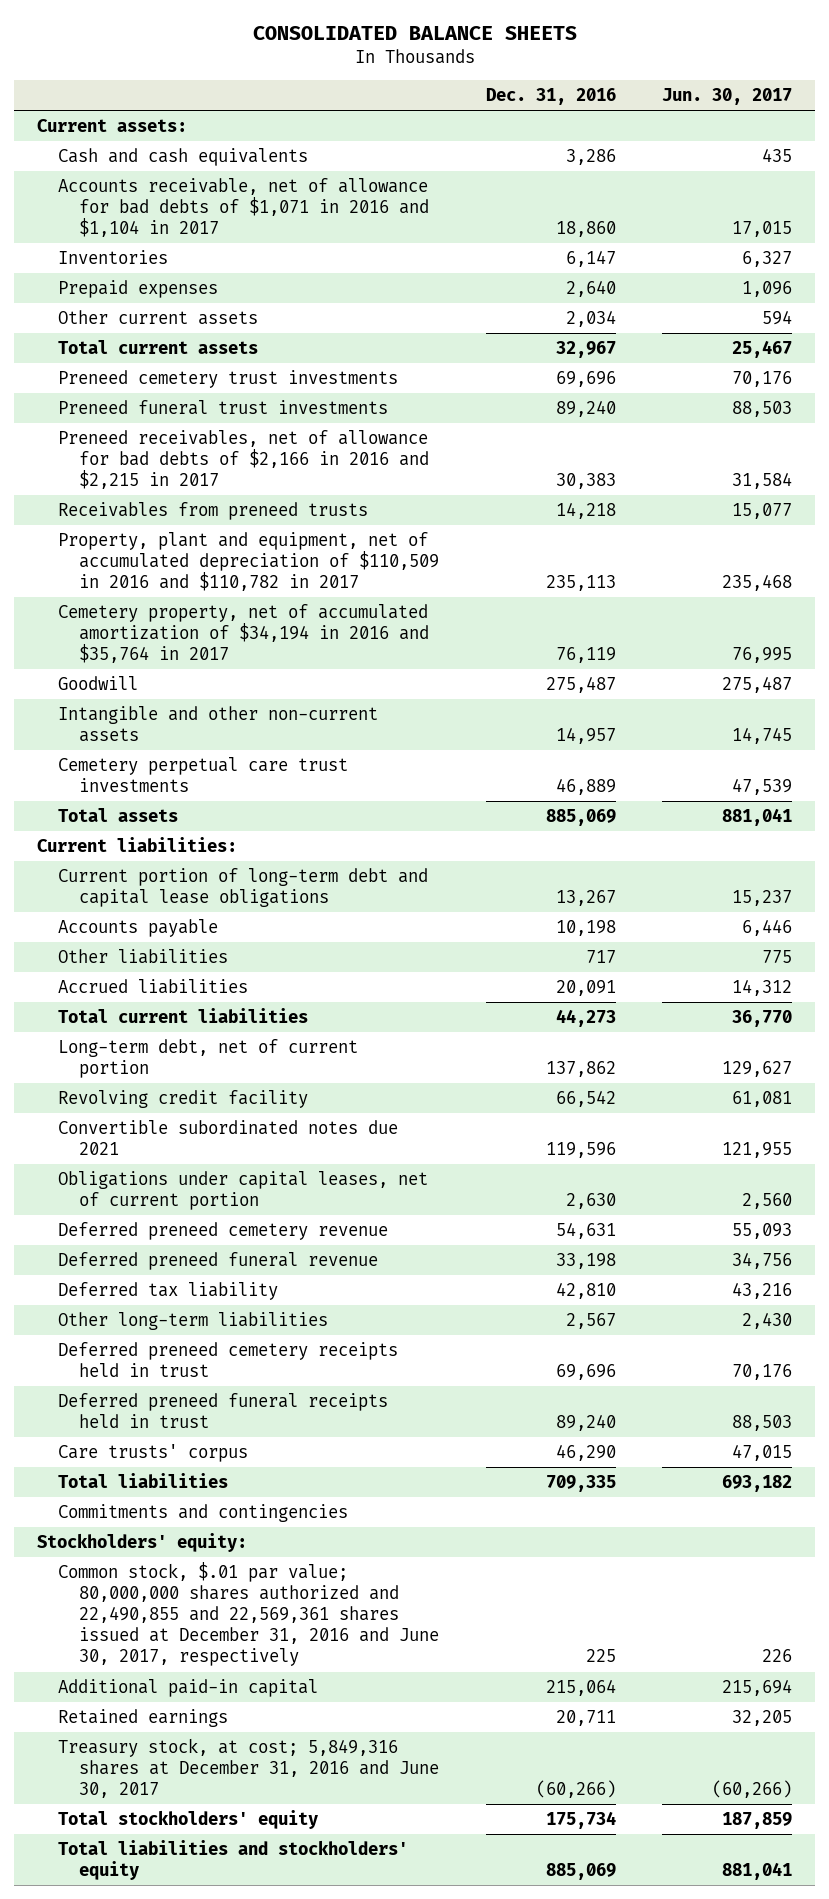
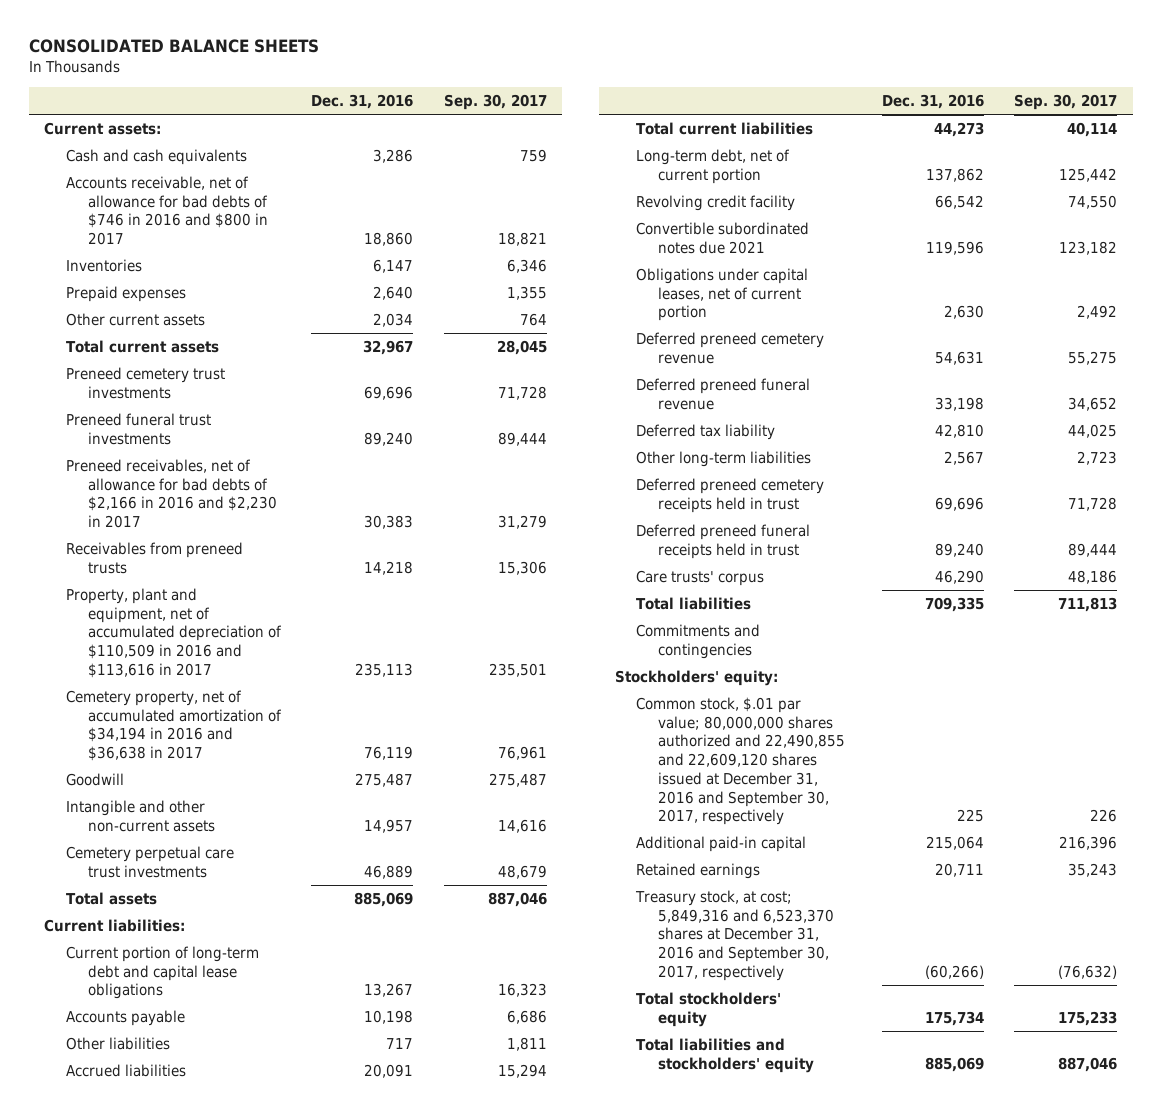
[661,88,792,106] Jun. 30, 2017 -> none
none -> [443,93,547,110] Sep. 30, 2017
[58,178,430,238] Accounts receivable, net of allowance for bad debts of $1,071 in 2016 and $1,104 in 2017 -> [65,175,268,246] Accounts receivable, net of allowance for bad debts of $746 in 2016 and $800 in 2017
[58,430,430,490] Preneed receivables, net of allowance for bad debts of $2,166 in 2016 and $2,215 in 2017 -> [65,458,277,529] Preneed receivables, net of allowance for bad debts of $2,166 in 2016 and $2,230 in 2017
[58,532,440,592] Property, plant and equipment, net of accumulated depreciation of $110,509 in 2016 and $110,782 in 2017 -> [65,587,282,678] Property, plant and equipment, net of accumulated depreciation of $110,509 in 2016 and $113,616 in 2017
[58,604,430,664] Cemetery property, net of accumulated amortization of $34,194 in 2016 and $35,764 in 2017 -> [65,689,282,762] Cemetery property, net of accumulated amortization of $34,194 in 2016 and $36,638 in 2017
[58,1562,440,1667] Common stock, $.01 par value; 80,000,000 shares authorized and 22,490,855 and 22,569,361 shares issued at December 31, 2016 and June 30, 2017, respectively -> [636,696,846,826] Common stock, $.01 par value; 80,000,000 shares authorized and 22,490,855 and 22,609,120 shares issued at December 31, 2016 and September 30, 2017, respectively
[58,1738,440,1799] Treasury stock, at cost; 5,849,316 shares at December 31, 2016 and June 30, 2017 -> [635,889,835,981] Treasury stock, at cost; 5,849,316 and 6,523,370 shares at December 31, 2016 and September 30, 2017, respectively

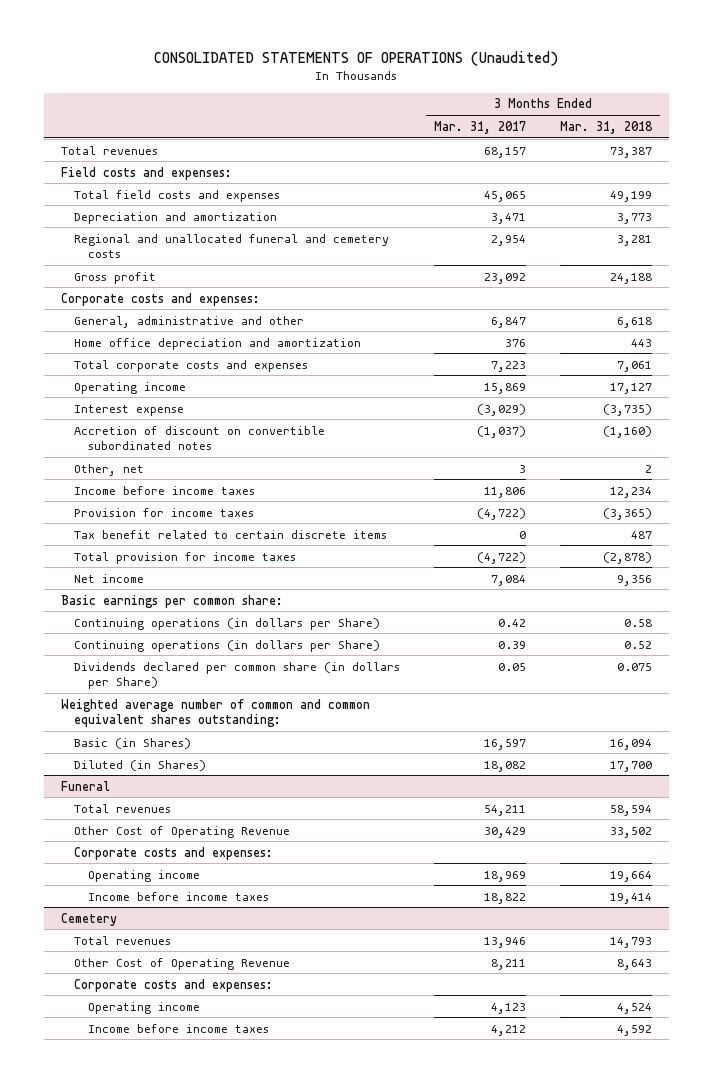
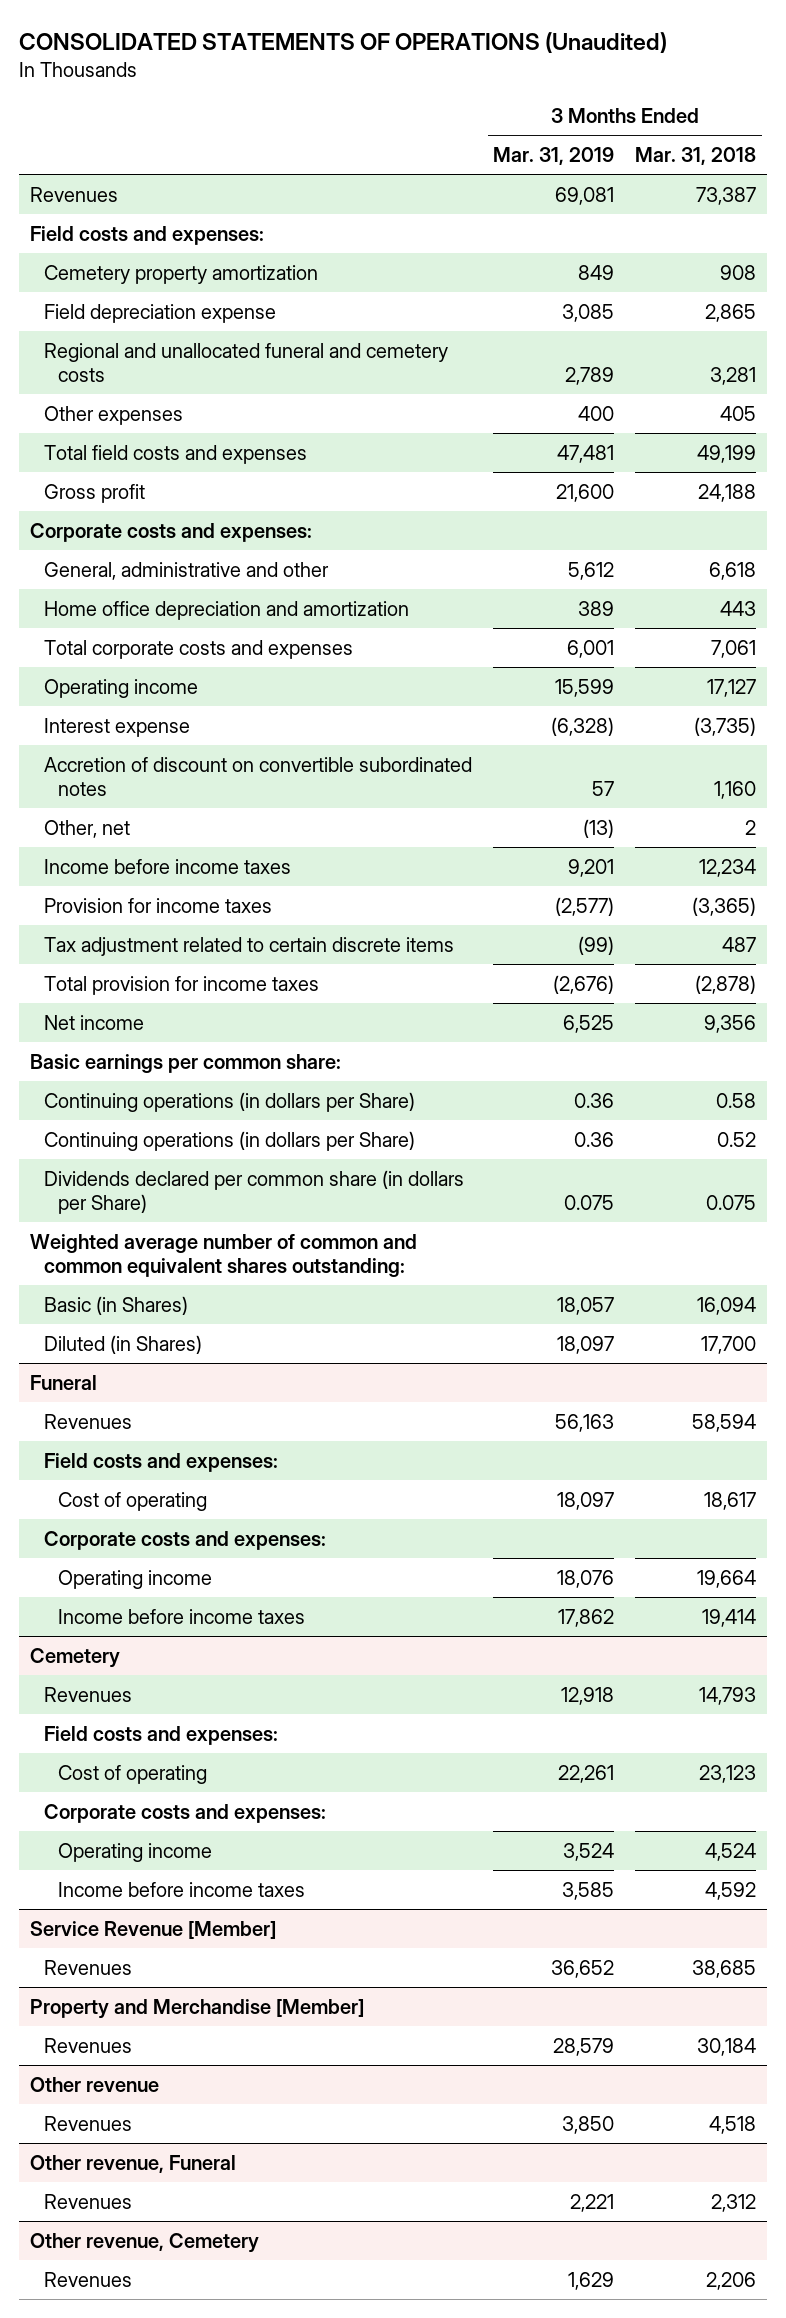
[434,120,527,134] Mar. 31, 2017 -> none
none -> [493,147,615,166] Mar. 31, 2019
[60,145,158,155] Total revenues -> [29,186,118,202] Revenues
none -> [44,264,319,284] Cemetery property amortization
[74,211,278,224] Depreciation and amortization -> [44,303,277,323] Field depreciation expense
[616,212,652,224] 3,773 -> [705,303,757,322] 2,865
none -> [44,405,184,425] Other expenses
[74,189,281,202] Total field costs and expenses -> [44,444,308,464] Total field costs and expenses
[602,425,652,438] (1,160) -> [714,781,757,800] 1,160
[74,529,388,539] Tax benefit related to certain discrete items -> [44,936,455,956] Tax adjustment related to certain discrete items
[74,803,172,813] Total revenues -> [44,1413,133,1429] Revenues
none -> [44,1452,279,1472] Field costs and expenses:
[74,825,291,838] Other Cost of Operating Revenue -> [58,1491,208,1511] Cost of operating
[609,826,652,838] 33,502 -> [704,1491,757,1510] 18,617
[74,935,172,945] Total revenues -> [44,1686,133,1702] Revenues
none -> [44,1725,279,1745] Field costs and expenses:
[74,957,291,970] Other Cost of Operating Revenue -> [58,1764,208,1784] Cost of operating
[616,958,652,970] 8,643 -> [699,1764,757,1783] 23,123
none -> [29,1920,276,1939] Service Revenue [Member]
none -> [44,1959,133,1975] Revenues
none -> [29,1998,364,2019] Property and Merchandise [Member]
none -> [44,2037,133,2053] Revenues
none -> [29,2076,159,2092] Other revenue
none -> [44,2115,133,2131] Revenues
none -> [29,2154,236,2173] Other revenue, Funeral
none -> [44,2193,133,2209] Revenues
none -> [29,2232,259,2253] Other revenue, Cemetery
none -> [44,2271,133,2287] Revenues

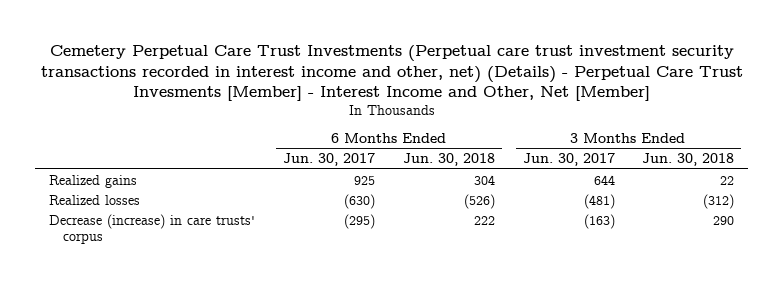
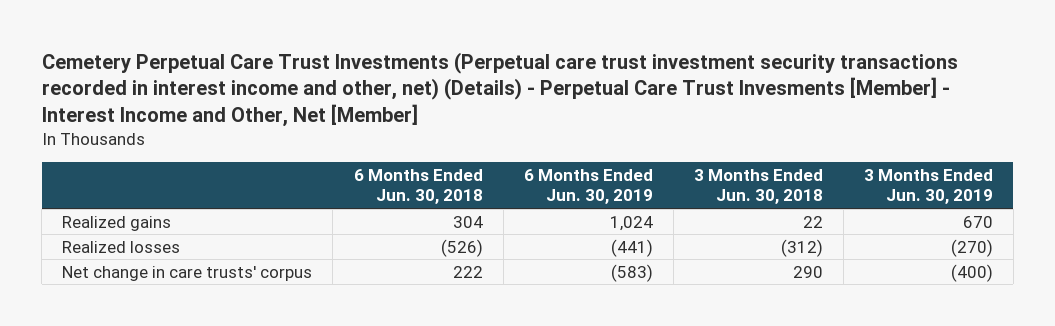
[283,153,376,167] Jun. 30, 2017 -> none
[522,153,615,167] Jun. 30, 2017 -> none
none -> [523,169,653,205] 6 Months Ended Jun. 30, 2019
none -> [863,169,993,205] 3 Months Ended Jun. 30, 2019
[49,213,256,244] Decrease (increase) in care trusts' corpus -> [62,265,313,281] Net change in care trusts' corpus

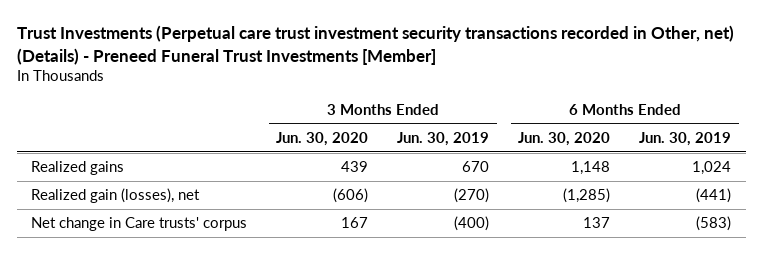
[41,51,958,127] Cemetery Perpetual Care Trust Investments (Perpetual care trust investment security transactions recorded in interest income and other, net) (Details) - Perpetual Care Trust Invesments [Member] - Interest Income and Other, Net [Member] -> [16,25,734,65] Trust Investments (Perpetual care trust investment security transactions recorded in Other, net) (Details) - Preneed Funeral Trust Investments [Member]
[353,169,483,205] 6 Months Ended Jun. 30, 2018 -> none
[693,169,823,205] 3 Months Ended Jun. 30, 2018 -> none
none -> [276,131,369,146] Jun. 30, 2020
none -> [518,131,611,146] Jun. 30, 2020
[62,240,181,253] Realized losses -> [31,188,201,204] Realized gain (losses), net
[62,265,313,281] Net change in care trusts' corpus -> [31,217,248,232] Net change in Care trusts' corpus

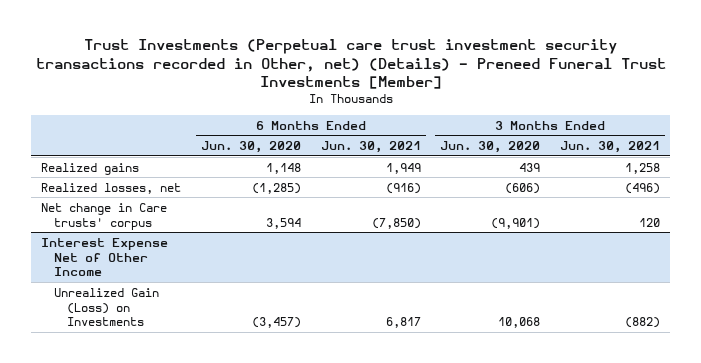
[397,131,490,146] Jun. 30, 2019 -> none
[639,131,732,146] Jun. 30, 2019 -> none
none -> [320,141,421,154] Jun. 30, 2021
none -> [560,141,661,154] Jun. 30, 2021
[31,188,201,204] Realized gain (losses), net -> [41,182,182,194] Realized losses, net
[341,217,369,229] 167 -> [491,217,541,229] (9,901)
[583,217,611,229] 137 -> [265,217,301,229] 3,594
none -> [41,237,169,277] Interest Expense Net of Other Income
none -> [53,287,159,327] Unrealized Gain (Loss) on Investments

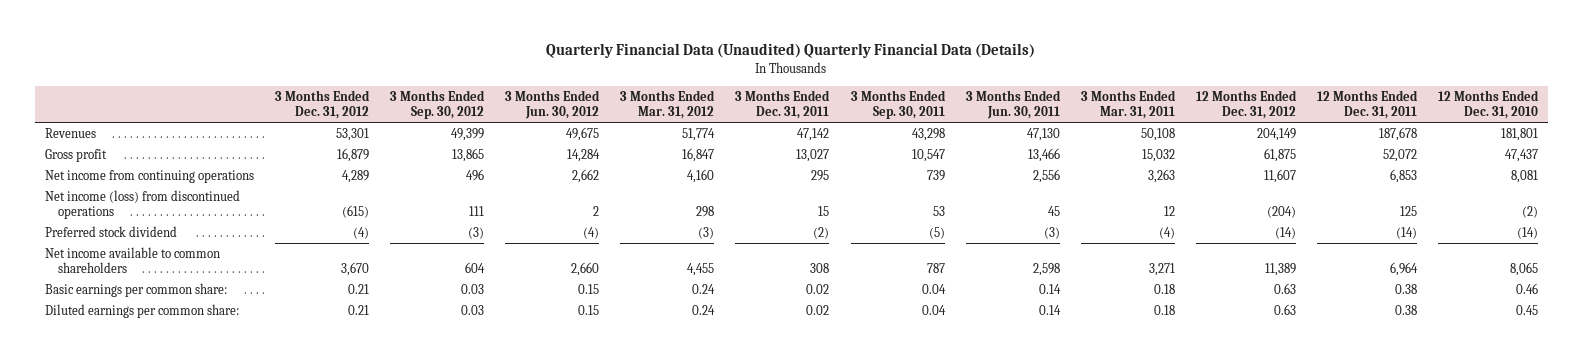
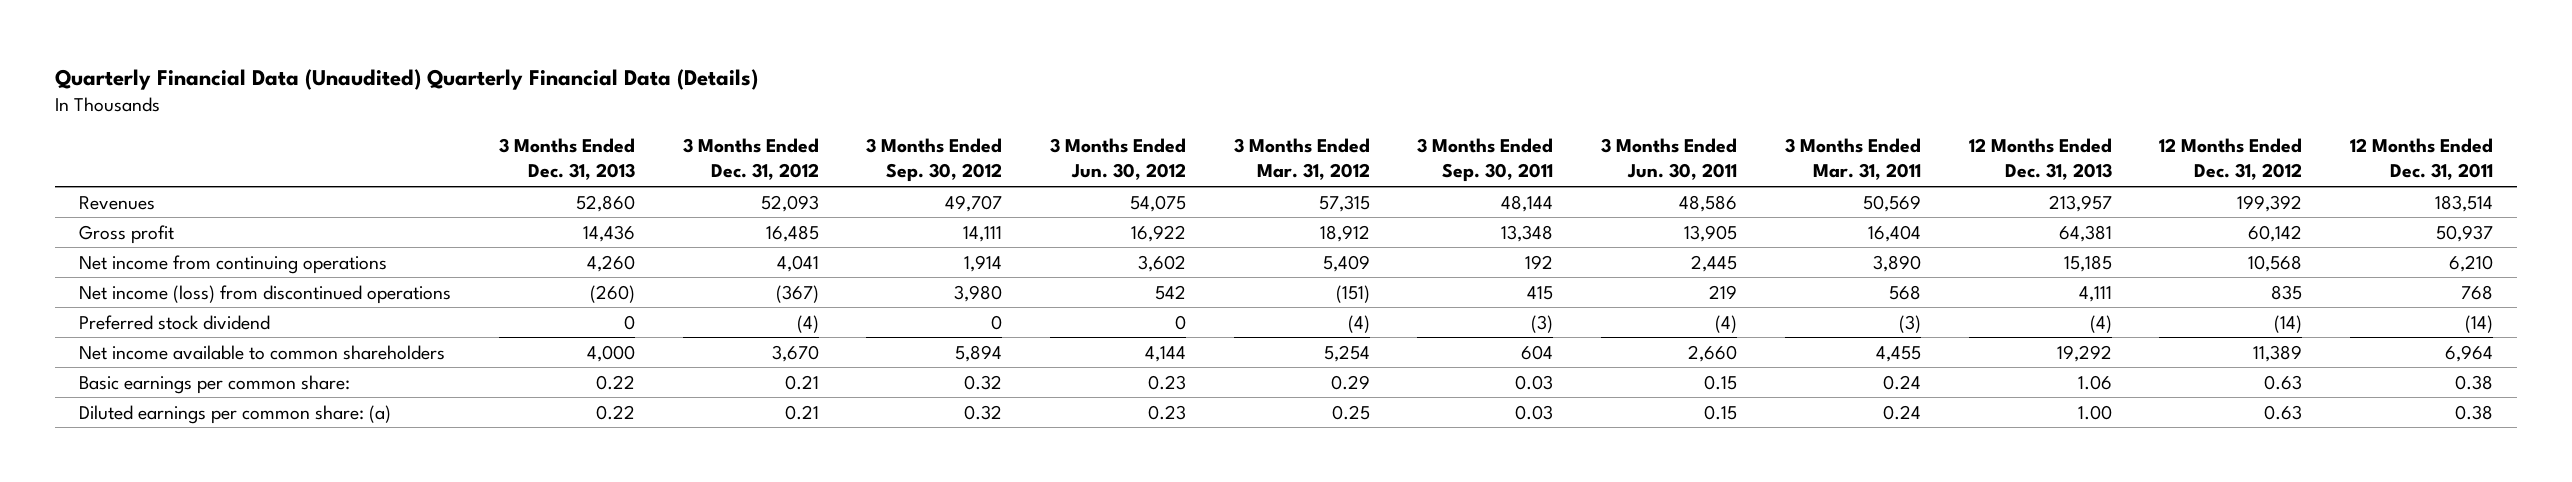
[735,89,831,120] 3 Months Ended Dec. 31, 2011 -> none
[1437,89,1539,120] 12 Months Ended Dec. 31, 2010 -> none
none -> [498,138,635,181] 3 Months Ended Dec. 31, 2013
none -> [1968,138,2112,181] 12 Months Ended Dec. 31, 2013
[336,127,370,141] 53,301 -> [760,194,819,212] 52,093
[451,127,485,141] 49,399 -> [945,194,1003,212] 49,707
[566,126,600,141] 49,675 -> [1129,194,1186,212] 54,075
[682,127,716,141] 51,774 -> [1318,194,1370,212] 57,315
[911,127,945,141] 43,298 -> [1501,194,1554,212] 48,144
[1026,127,1060,141] 47,130 -> [1679,194,1738,212] 48,586
[1140,127,1175,141] 50,108 -> [1862,194,1921,212] 50,569
[1256,127,1296,141] 204,149 -> [2237,194,2303,212] 199,392
[1378,126,1417,141] 187,678 -> [2435,194,2494,212] 183,514
[337,147,370,162] 16,879 -> [765,224,819,242] 16,485
[452,147,485,162] 13,865 -> [963,225,1003,242] 14,111
[567,148,601,162] 14,284 -> [1130,224,1186,242] 16,922
[682,147,715,162] 16,847 -> [1319,224,1370,242] 18,912
[911,148,945,162] 10,547 -> [1501,224,1554,242] 13,348
[1027,147,1060,162] 13,466 -> [1684,224,1738,242] 13,905
[1141,148,1175,162] 15,032 -> [1867,224,1921,242] 16,404
[1263,147,1296,162] 61,875 -> [2248,224,2303,242] 60,142
[1382,148,1417,162] 52,072 -> [2436,224,2494,242] 50,937
[342,169,370,183] 4,289 -> [776,254,819,272] 4,041
[466,168,485,181] 496 -> [964,254,1003,272] 1,914
[572,168,600,183] 2,662 -> [1137,254,1186,272] 3,602
[687,168,715,183] 4,160 -> [1322,254,1370,272] 5,409
[926,169,945,181] 739 -> [1525,254,1554,269] 192
[1032,168,1060,183] 2,556 -> [1691,254,1738,272] 2,445
[1147,168,1175,183] 3,263 -> [1872,254,1921,272] 3,890
[1263,168,1296,183] 11,607 -> [2248,254,2303,272] 10,568
[1389,168,1417,183] 6,853 -> [2449,254,2494,272] 6,210
[342,205,370,219] (615) -> [775,284,819,303] (367)
[469,206,485,217] 111 -> [954,284,1003,302] 3,980
[593,206,600,217] 2 -> [1154,284,1186,300] 542
[696,206,715,218] 298 -> [1335,284,1370,303] (151)
[932,206,945,217] 53 -> [1527,285,1554,300] 415
[1047,206,1060,217] 45 -> [1709,284,1738,299] 219
[1163,206,1175,217] 12 -> [1888,284,1921,300] 568
[1266,206,1296,219] (204) -> [2271,284,2303,300] 835
[1399,206,1417,217] 125 -> [2461,284,2494,300] 768
[468,226,485,239] (3) -> [991,314,1003,330] 0
[583,226,600,239] (4) -> [1174,314,1186,330] 0
[698,226,715,239] (3) -> [1347,314,1370,333] (4)
[928,226,945,239] (5) -> [1531,314,1554,333] (3)
[1043,226,1060,239] (3) -> [1715,314,1738,333] (4)
[1158,226,1175,239] (4) -> [1898,314,1921,333] (3)
[465,262,486,274] 604 -> [955,344,1003,362] 5,894
[571,262,600,277] 2,660 -> [1144,345,1186,362] 4,144
[687,263,715,277] 4,455 -> [1323,344,1370,362] 5,254
[926,263,945,274] 787 -> [1521,344,1554,360] 604
[1032,263,1060,277] 2,598 -> [1688,344,1738,362] 2,660
[1148,263,1175,277] 3,271 -> [1875,345,1921,362] 4,455
[461,283,485,294] 0.03 -> [964,374,1003,390] 0.32
[578,283,600,294] 0.15 -> [1147,374,1186,390] 0.23
[692,283,716,294] 0.24 -> [1330,374,1370,390] 0.29
[921,283,946,294] 0.04 -> [1515,374,1554,390] 0.03
[1038,283,1061,294] 0.14 -> [1704,374,1738,390] 0.15
[1153,283,1175,294] 0.18 -> [1882,374,1921,390] 0.24
[45,303,240,318] Diluted earnings per common share: -> [79,404,392,424] Diluted earnings per common share: (a)
[461,304,485,315] 0.03 -> [964,404,1003,420] 0.32
[578,304,600,315] 0.15 -> [1147,404,1186,420] 0.23
[692,304,716,315] 0.24 -> [1331,404,1370,420] 0.25
[921,304,946,315] 0.04 -> [1515,404,1554,420] 0.03
[1038,304,1061,315] 0.14 -> [1704,404,1738,420] 0.15
[1153,304,1175,315] 0.18 -> [1882,404,1921,420] 0.24

